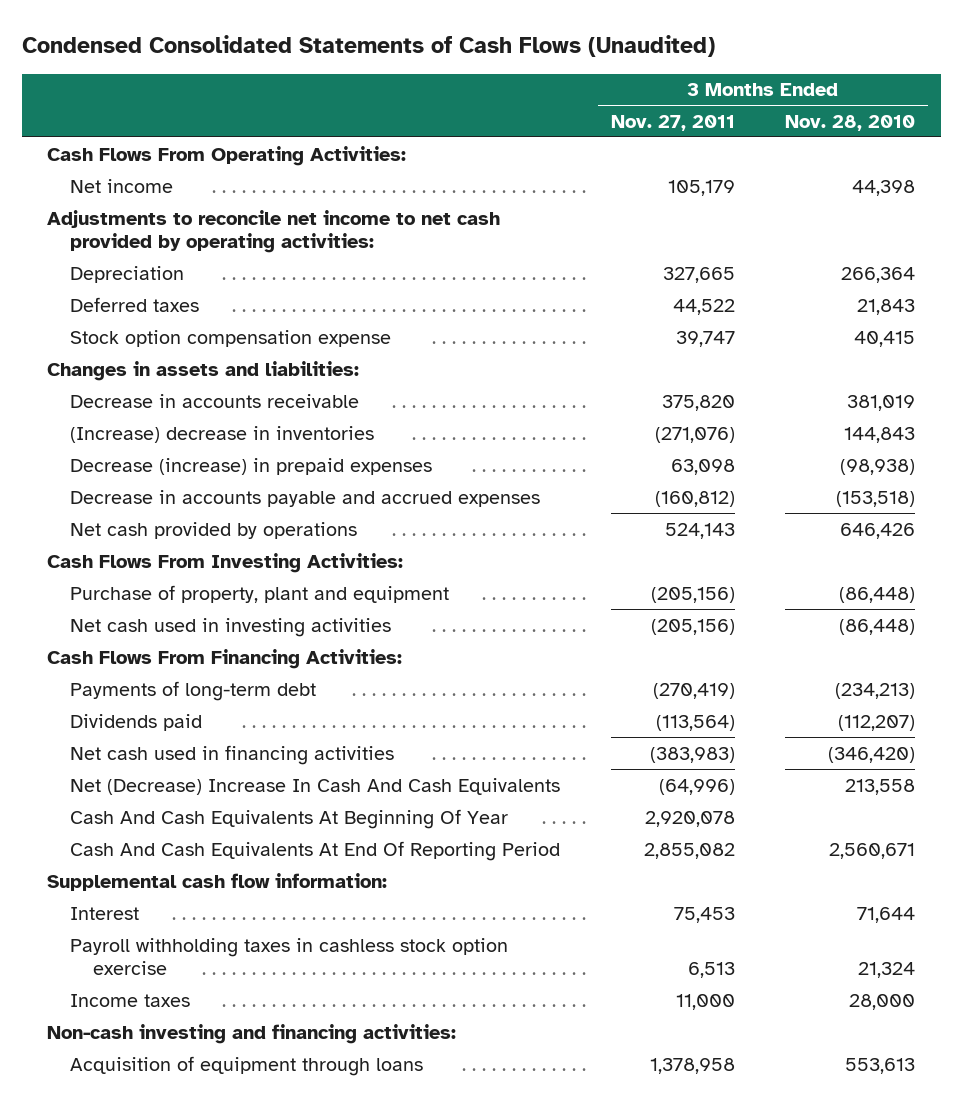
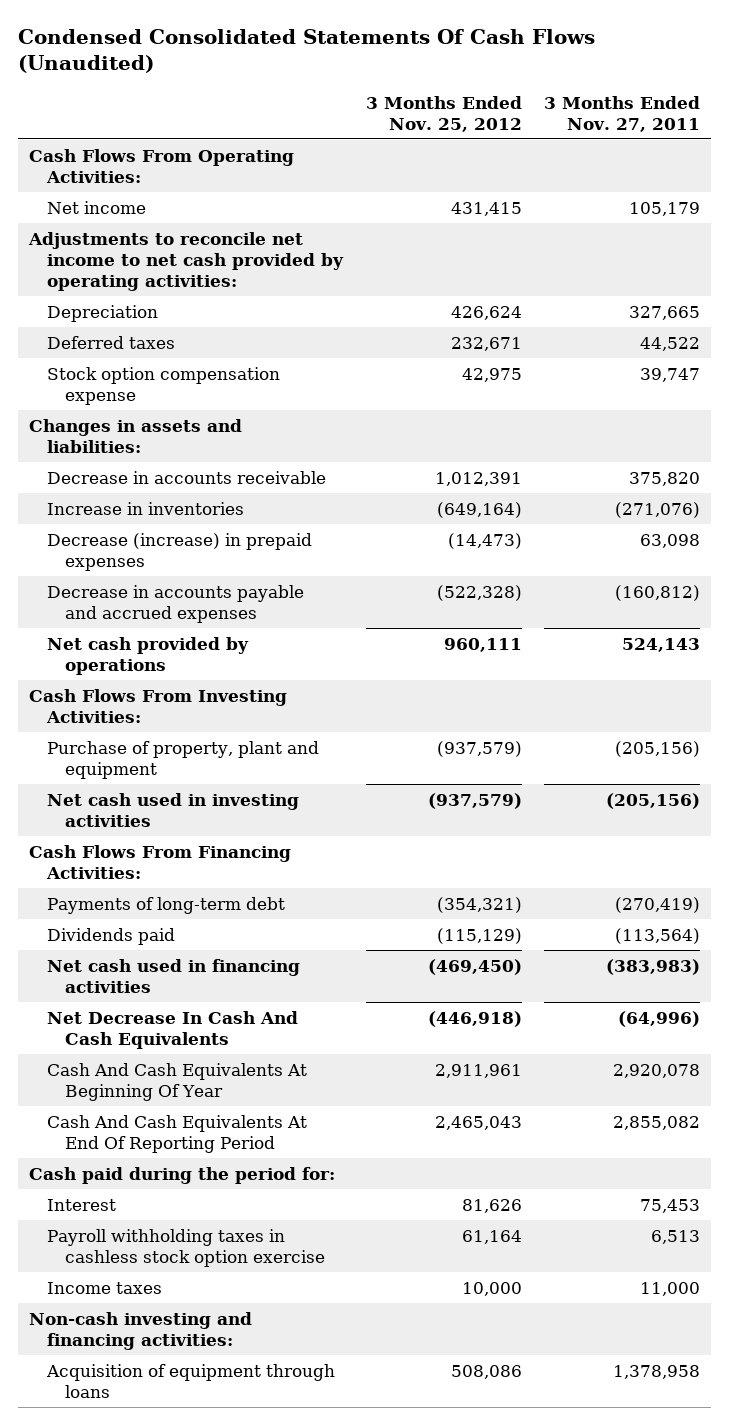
[22,35,716,58] Condensed Consolidated Statements of Cash Flows (Unaudited) -> [18,29,596,74] Condensed Consolidated Statements Of Cash Flows (Unaudited)
[785,114,916,131] Nov. 28, 2010 -> none
none -> [365,95,522,132] 3 Months Ended Nov. 25, 2012
[70,425,375,443] (Increase) decrease in inventories -> [47,501,245,515] Increase in inventories
[70,777,561,795] Net (Decrease) Increase In Cash And Cash Equivalents -> [47,1010,299,1049] Net Decrease In Cash And Cash Equivalents
[47,872,388,891] Supplemental cash flow information: -> none
none -> [29,1166,336,1184] Cash paid during the period for:

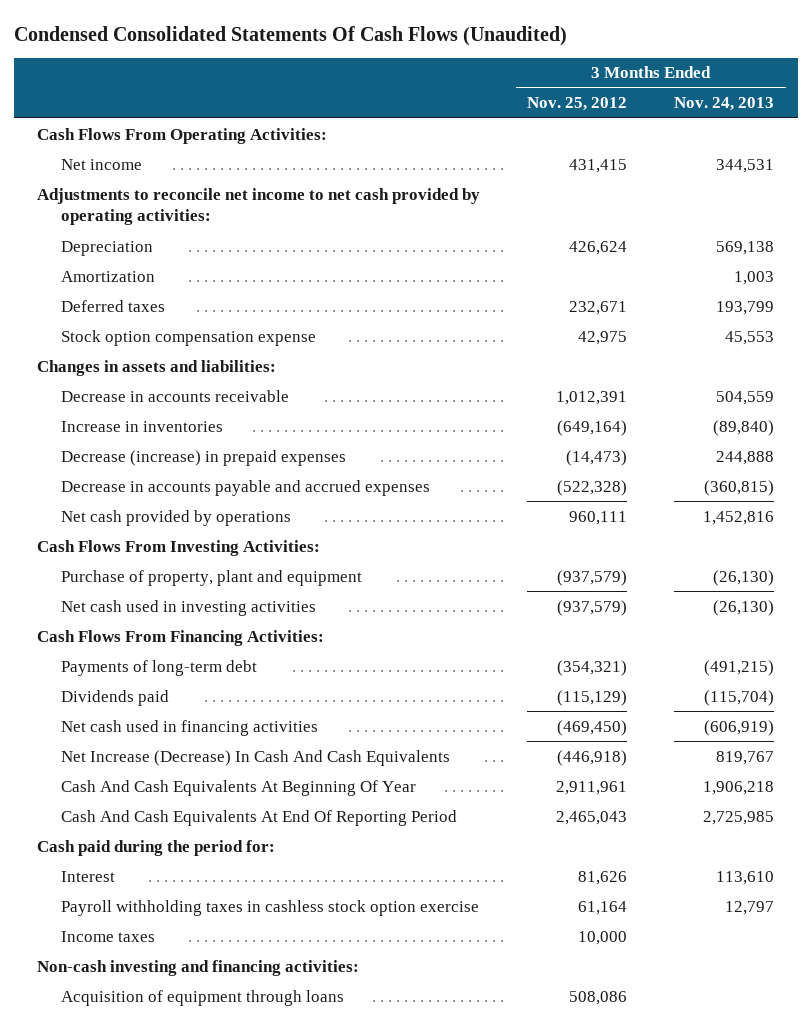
[544,95,701,132] 3 Months Ended Nov. 27, 2011 -> none
none -> [674,97,775,112] Nov. 24, 2013
none -> [61,270,156,282] Amortization
[47,1010,299,1049] Net Decrease In Cash And Cash Equivalents -> [61,749,451,766] Net Increase (Decrease) In Cash And Cash Equivalents

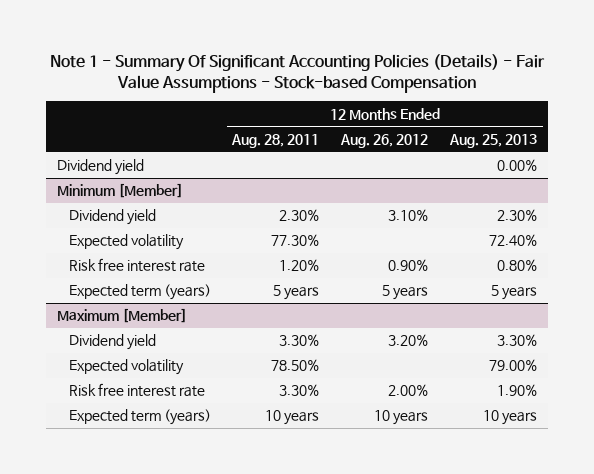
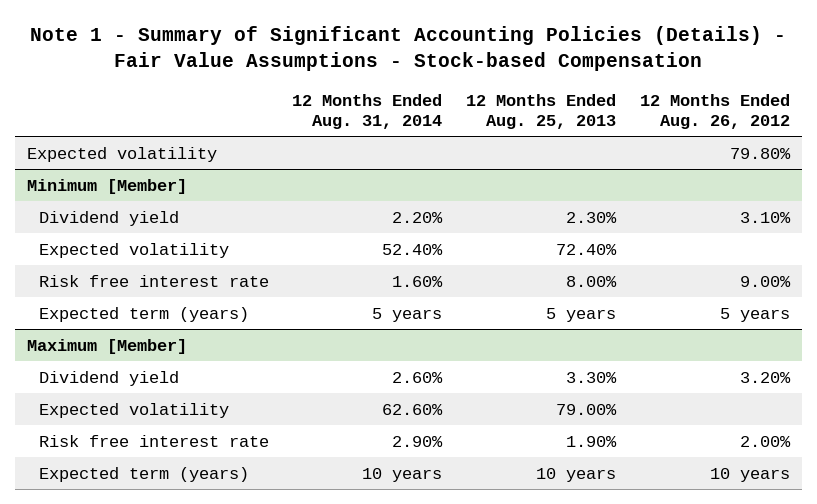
[49,53,545,93] Note 1 - Summary Of Significant Accounting Policies (Details) - Fair Value Assumptions - Stock-based Compensation -> [30,26,787,72] Note 1 - Summary of Significant Accounting Policies (Details) - Fair Value Assumptions - Stock-based Compensation
[231,133,320,148] Aug. 28, 2011 -> none
none -> [292,93,443,129] 12 Months Ended Aug. 31, 2014
[56,159,144,176] Dividend yield -> none
none -> [26,146,217,162] Expected volatility
[388,259,429,272] 0.90% -> [739,275,791,287] 9.00%
[497,259,538,272] 0.80% -> [566,275,618,287] 8.00%

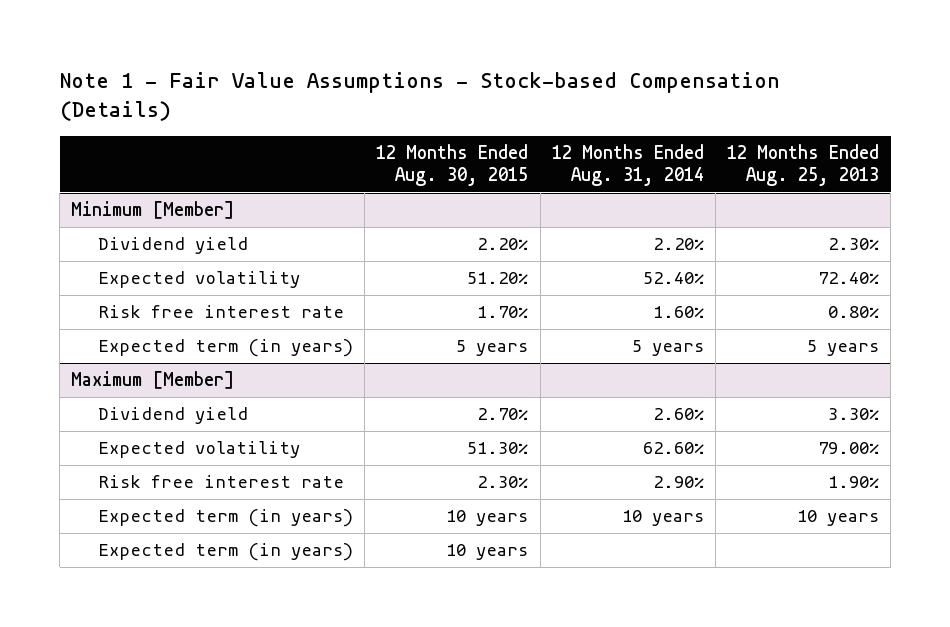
[30,26,787,72] Note 1 - Summary of Significant Accounting Policies (Details) - Fair Value Assumptions - Stock-based Compensation -> [59,72,780,122] Note 1 - Fair Value Assumptions - Stock-based Compensation (Details)
[639,93,790,129] 12 Months Ended Aug. 26, 2012 -> none
none -> [376,144,529,187] 12 Months Ended Aug. 30, 2015
[26,146,217,162] Expected volatility -> none
[566,275,618,287] 8.00% -> [828,306,880,319] 0.80%
[38,306,249,322] Expected term (years) -> [97,339,353,358] Expected term (in years)
[38,466,249,482] Expected term (years) -> [97,509,353,528] Expected term (in years)
none -> [97,543,353,562] Expected term (in years)

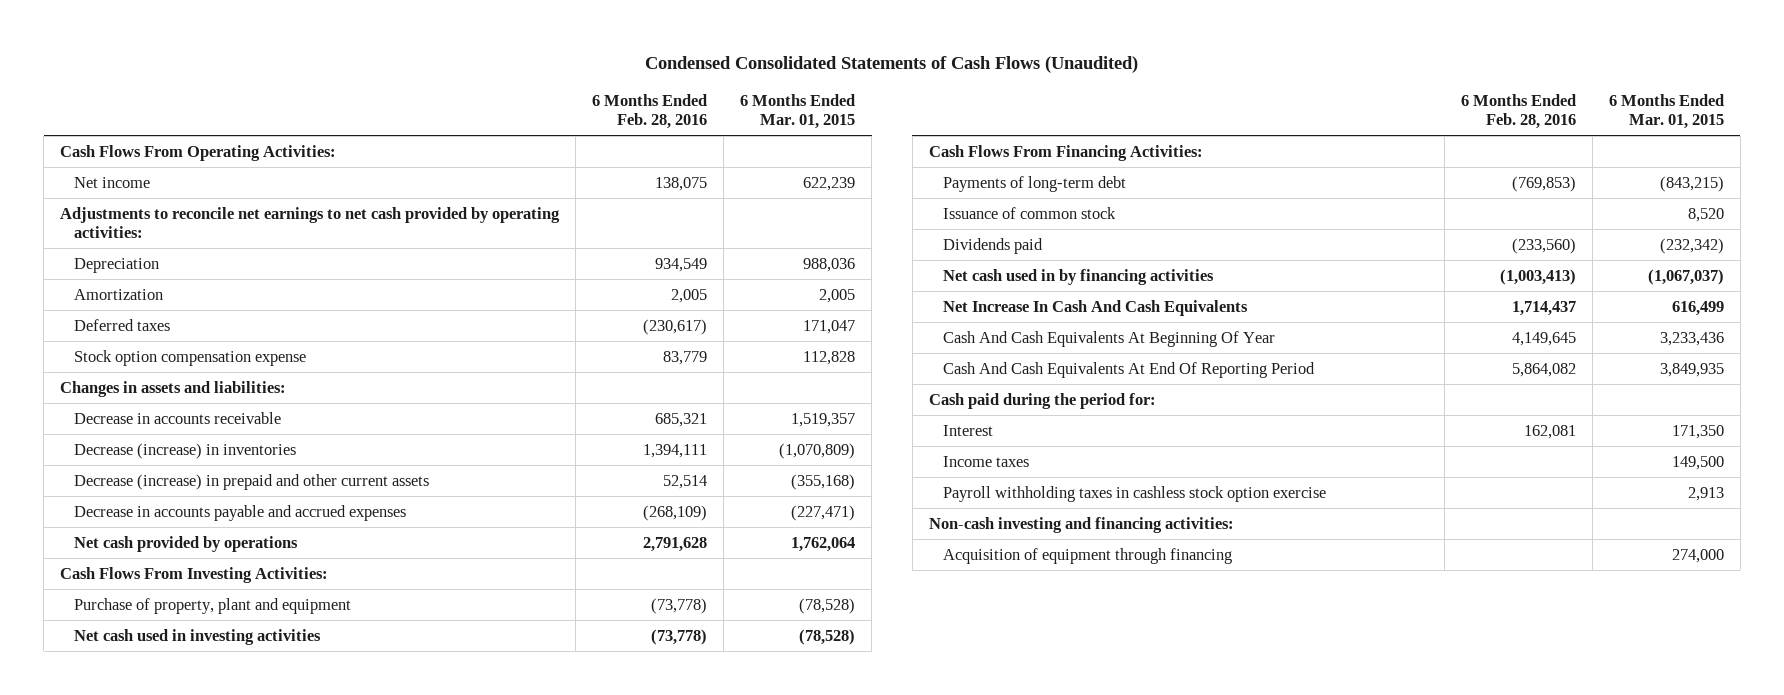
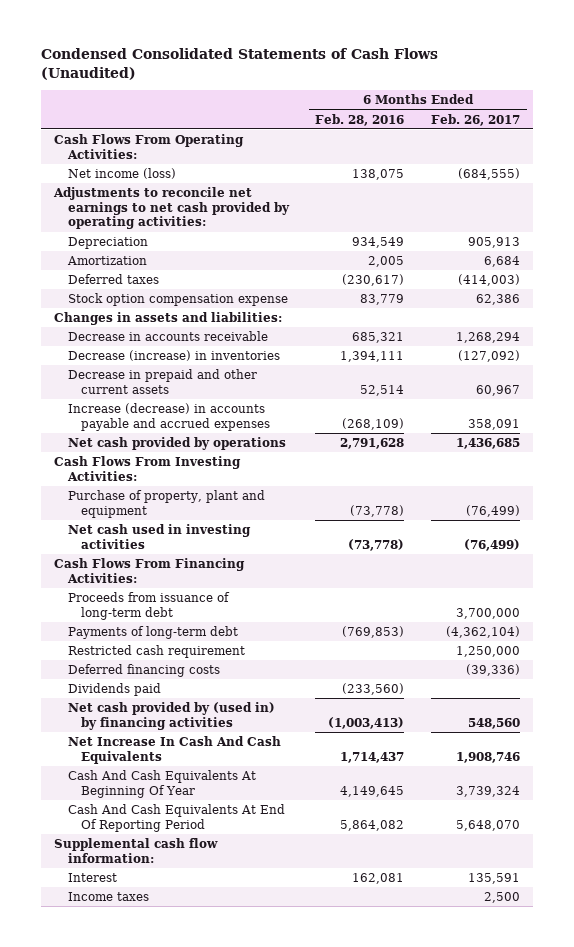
[740,93,856,130] 6 Months Ended Mar. 01, 2015 -> none
none -> [431,113,521,126] Feb. 26, 2017
[74,176,151,188] Net income -> [67,168,176,180] Net income (loss)
[74,473,430,490] Decrease (increase) in prepaid and other current assets -> [67,369,257,394] Decrease in prepaid and other current assets
[74,504,407,521] Decrease in accounts payable and accrued expenses -> [67,403,271,431] Increase (decrease) in accounts payable and accrued expenses
none -> [67,592,230,620] Proceeds from issuance of long-term debt
[943,206,1117,219] Issuance of common stock -> none
none -> [67,645,245,659] Restricted cash requirement
none -> [67,664,220,678] Deferred financing costs
[943,268,1215,285] Net cash used in by financing activities -> [67,702,275,730] Net cash provided by (used in) by financing activities
[928,392,1156,409] Cash paid during the period for: -> none
none -> [54,838,219,863] Supplemental cash flow information:
[943,485,1327,502] Payroll withholding taxes in cashless stock option exercise -> none
[928,516,1234,533] Non-cash investing and financing activities: -> none
[943,547,1233,564] Acquisition of equipment through financing -> none

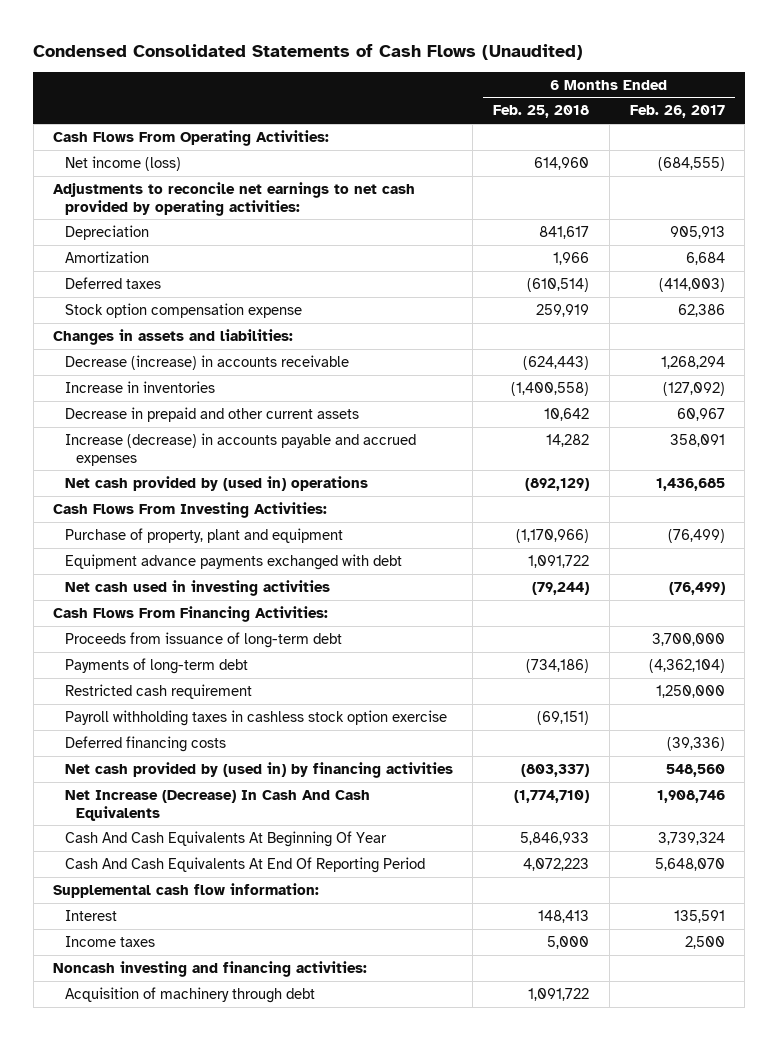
[315,113,405,126] Feb. 28, 2016 -> none
none -> [493,105,590,119] Feb. 25, 2018
[67,331,268,342] Decrease in accounts receivable -> [64,355,349,371] Decrease (increase) in accounts receivable
[67,350,280,362] Decrease (increase) in inventories -> [64,381,215,394] Increase in inventories
[67,437,286,451] Net cash provided by operations -> [64,476,368,492] Net cash provided by (used in) operations
none -> [64,554,402,571] Equipment advance payments exchanged with debt
none -> [64,710,447,727] Payroll withholding taxes in cashless stock option exercise
[67,683,161,697] Dividends paid -> none
[67,736,281,764] Net Increase In Cash And Cash Equivalents -> [64,790,370,821] Net Increase (Decrease) In Cash And Cash Equivalents
none -> [53,961,368,978] Noncash investing and financing activities:
none -> [64,987,315,1004] Acquisition of machinery through debt

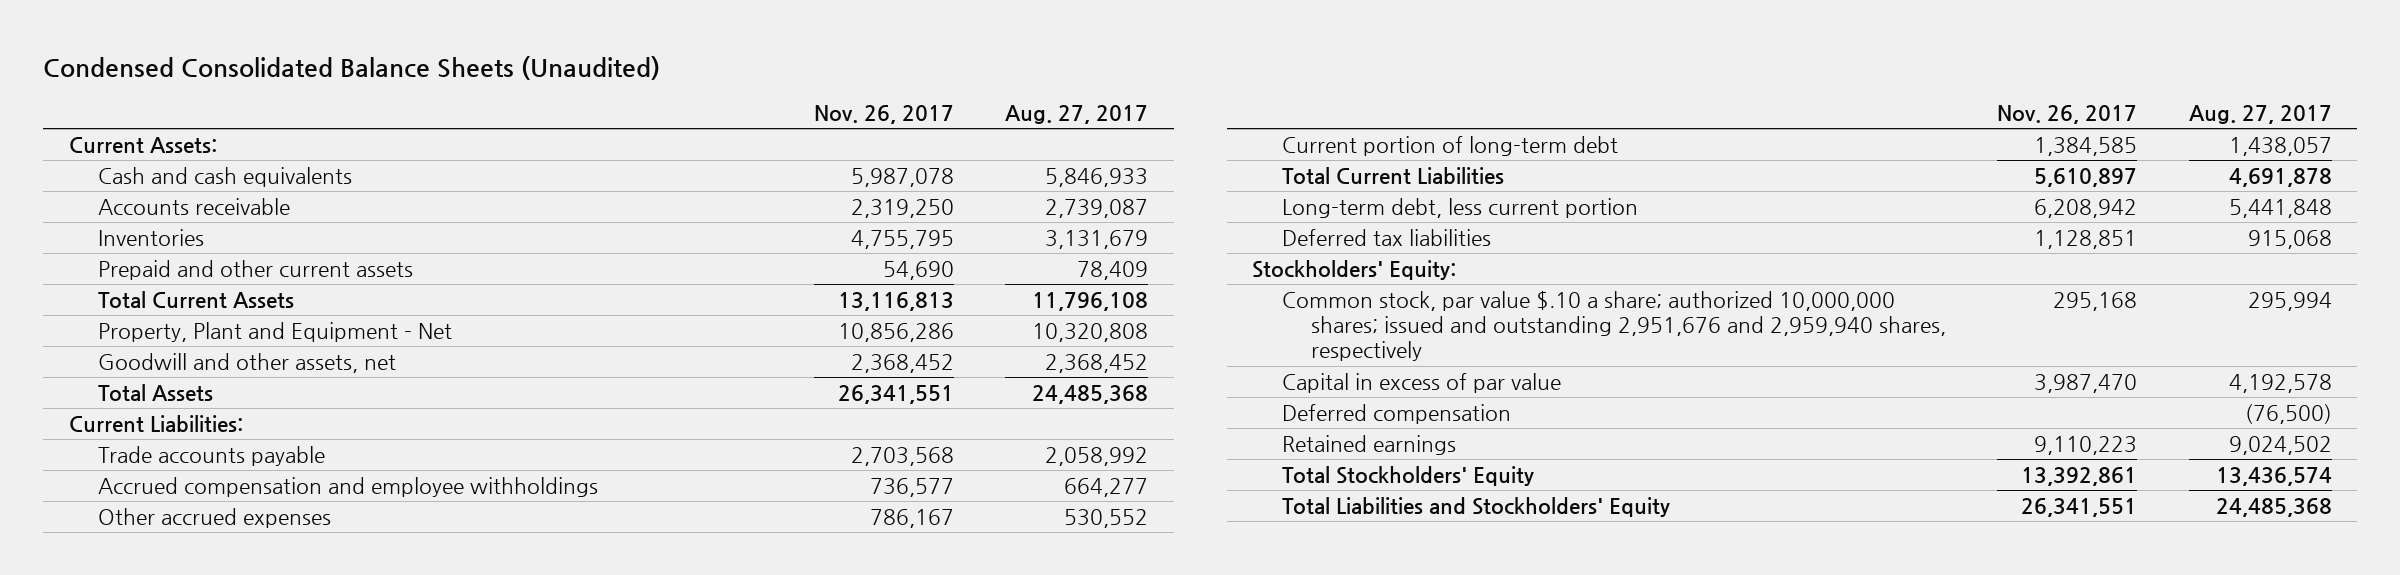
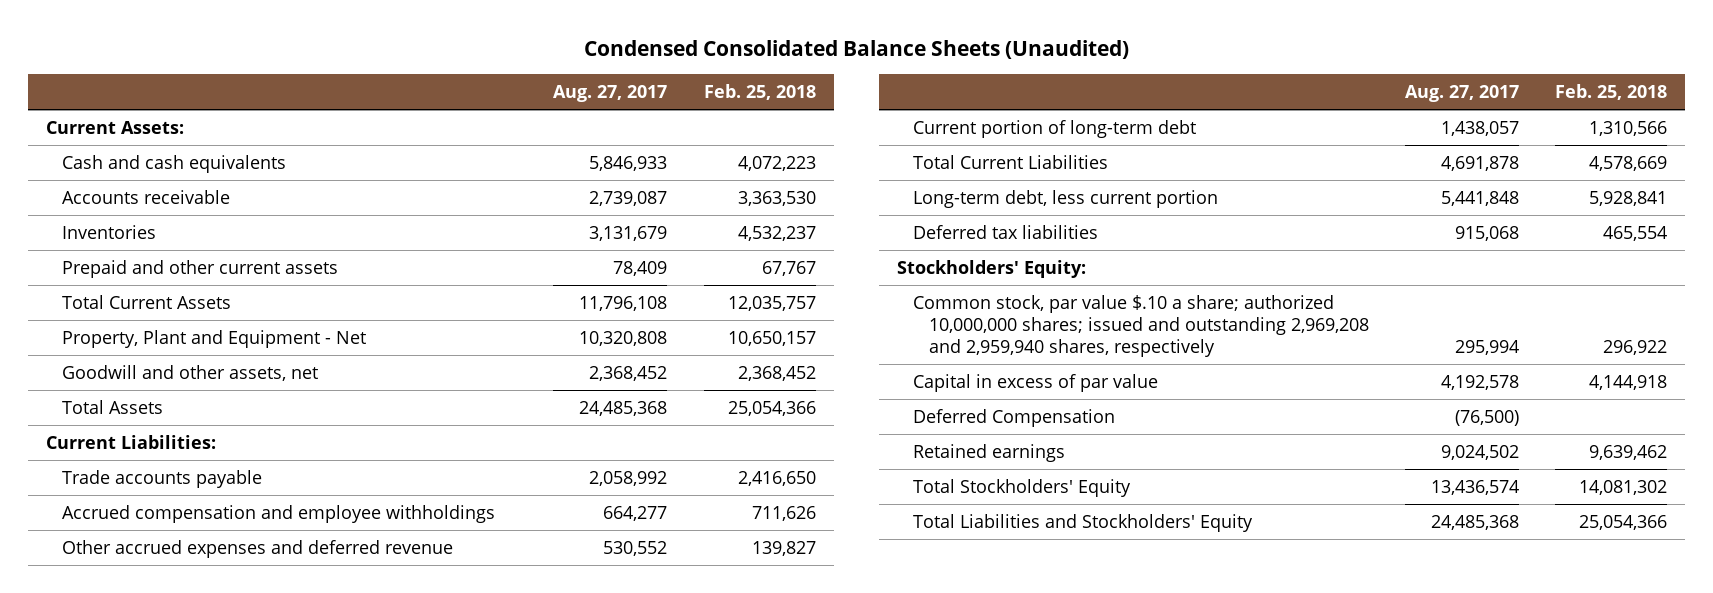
[813,105,954,125] Nov. 26, 2017 -> none
none -> [703,84,816,101] Feb. 25, 2018
[98,508,332,529] Other accrued expenses -> [61,539,453,558] Other accrued expenses and deferred revenue
[1281,291,1947,362] Common stock, par value $.10 a share; authorized 10,000,000 shares; issued and outstanding 2,951,676 and 2,959,940 shares, respectively -> [913,294,1369,357] Common stock, par value $.10 a share; authorized 10,000,000 shares; issued and outstanding 2,969,208 and 2,959,940 shares, respectively
[1281,404,1511,425] Deferred compensation -> [913,408,1116,427] Deferred Compensation

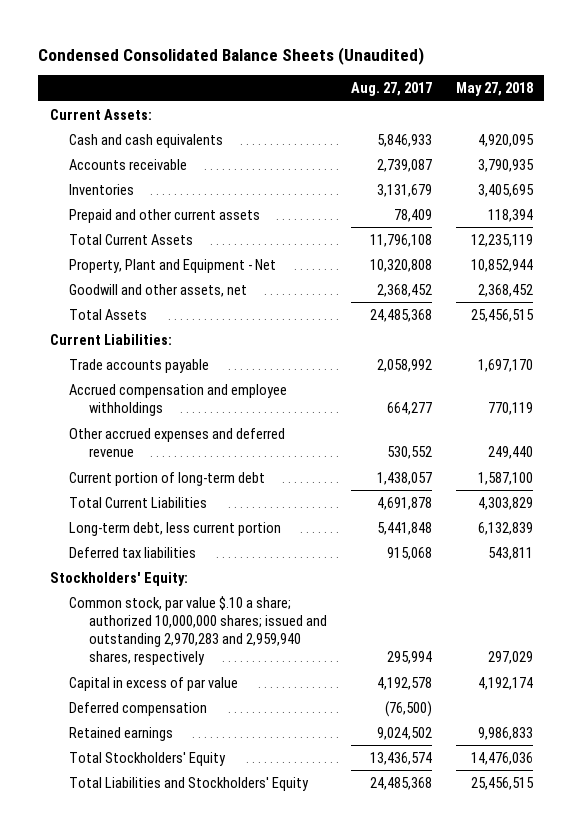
[703,84,816,101] Feb. 25, 2018 -> none
none -> [455,82,533,97] May 27, 2018
[913,294,1369,357] Common stock, par value $.10 a share; authorized 10,000,000 shares; issued and outstanding 2,969,208 and 2,959,940 shares, respectively -> [69,595,328,666] Common stock, par value $.10 a share; authorized 10,000,000 shares; issued and outstanding 2,970,283 and 2,959,940 shares, respectively
[913,408,1116,427] Deferred Compensation -> [69,701,208,716] Deferred compensation

